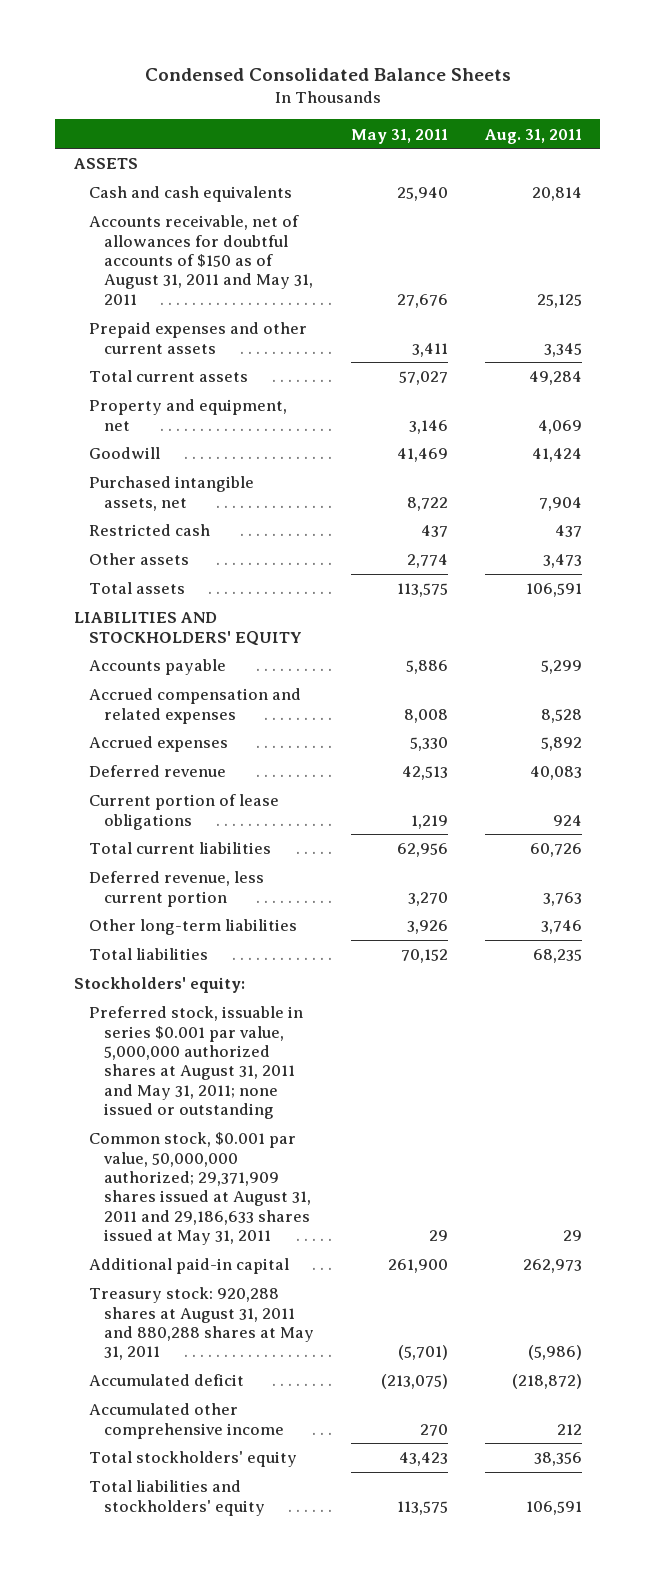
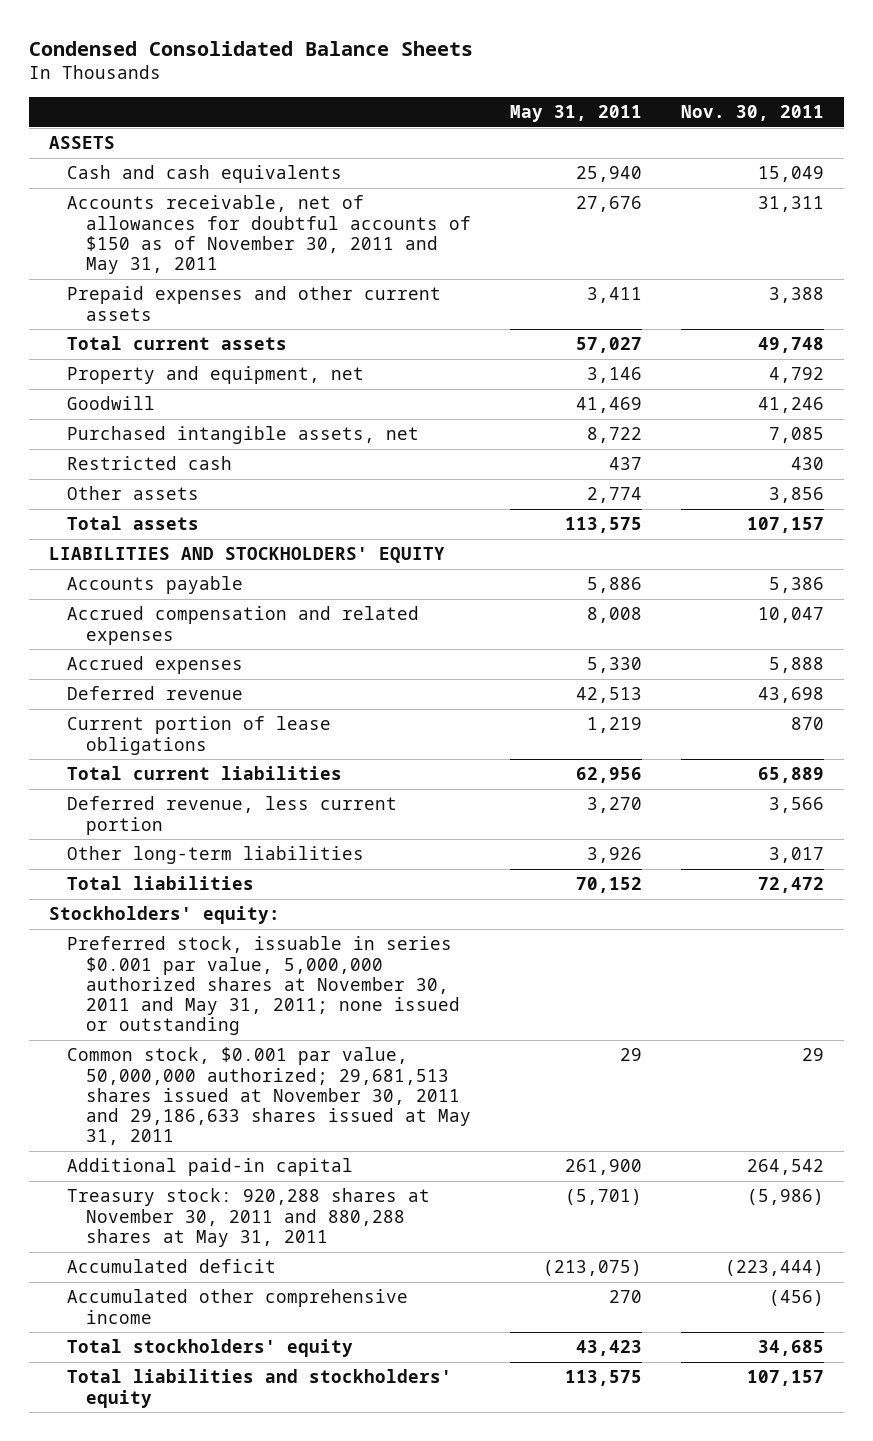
[484,128,582,144] Aug. 31, 2011 -> none
none -> [681,104,825,121] Nov. 30, 2011
[88,215,313,305] Accounts receivable, net of allowances for doubtful accounts of $150 as of August 31, 2011 and May 31, 2011 -> [67,195,472,274] Accounts receivable, net of allowances for doubtful accounts of $150 as of November 30, 2011 and May 31, 2011
[88,1006,303,1120] Preferred stock, issuable in series $0.001 par value, 5,000,000 authorized shares at August 31, 2011 and May 31, 2011; none issued or outstanding -> [67,936,461,1036] Preferred stock, issuable in series $0.001 par value, 5,000,000 authorized shares at November 30, 2011 and May 31, 2011; none issued or outstanding
[88,1132,311,1246] Common stock, $0.001 par value, 50,000,000 authorized; 29,371,909 shares issued at August 31, 2011 and 29,186,633 shares issued at May 31, 2011 -> [67,1047,472,1146] Common stock, $0.001 par value, 50,000,000 authorized; 29,681,513 shares issued at November 30, 2011 and 29,186,633 shares issued at May 31, 2011
[88,1287,314,1361] Treasury stock: 920,288 shares at August 31, 2011 and 880,288 shares at May 31, 2011 -> [67,1188,431,1247] Treasury stock: 920,288 shares at November 30, 2011 and 880,288 shares at May 31, 2011

